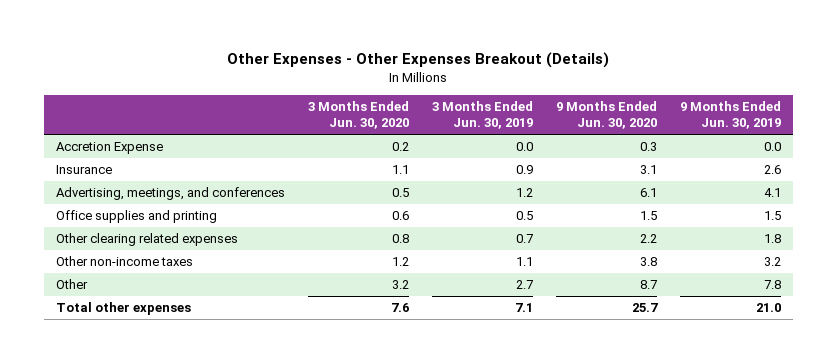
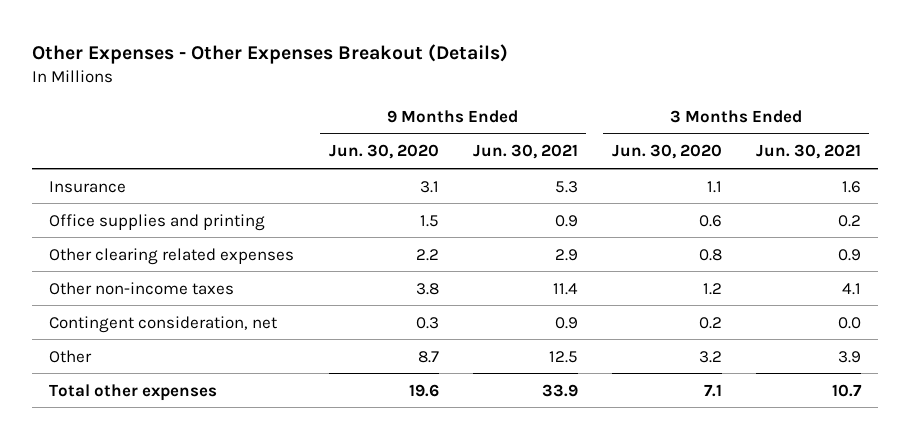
[431,101,533,130] 3 Months Ended Jun. 30, 2019 -> none
[680,101,782,130] 9 Months Ended Jun. 30, 2019 -> none
none -> [472,144,578,160] Jun. 30, 2021
none -> [755,144,861,160] Jun. 30, 2021
[55,142,163,155] Accretion Expense -> none
[55,187,285,201] Advertising, meetings, and conferences -> none
none -> [49,315,278,333] Contingent consideration, net
[390,303,409,313] 7.6 -> [703,383,722,397] 7.1
[631,303,658,313] 25.7 -> [408,383,439,397] 19.6

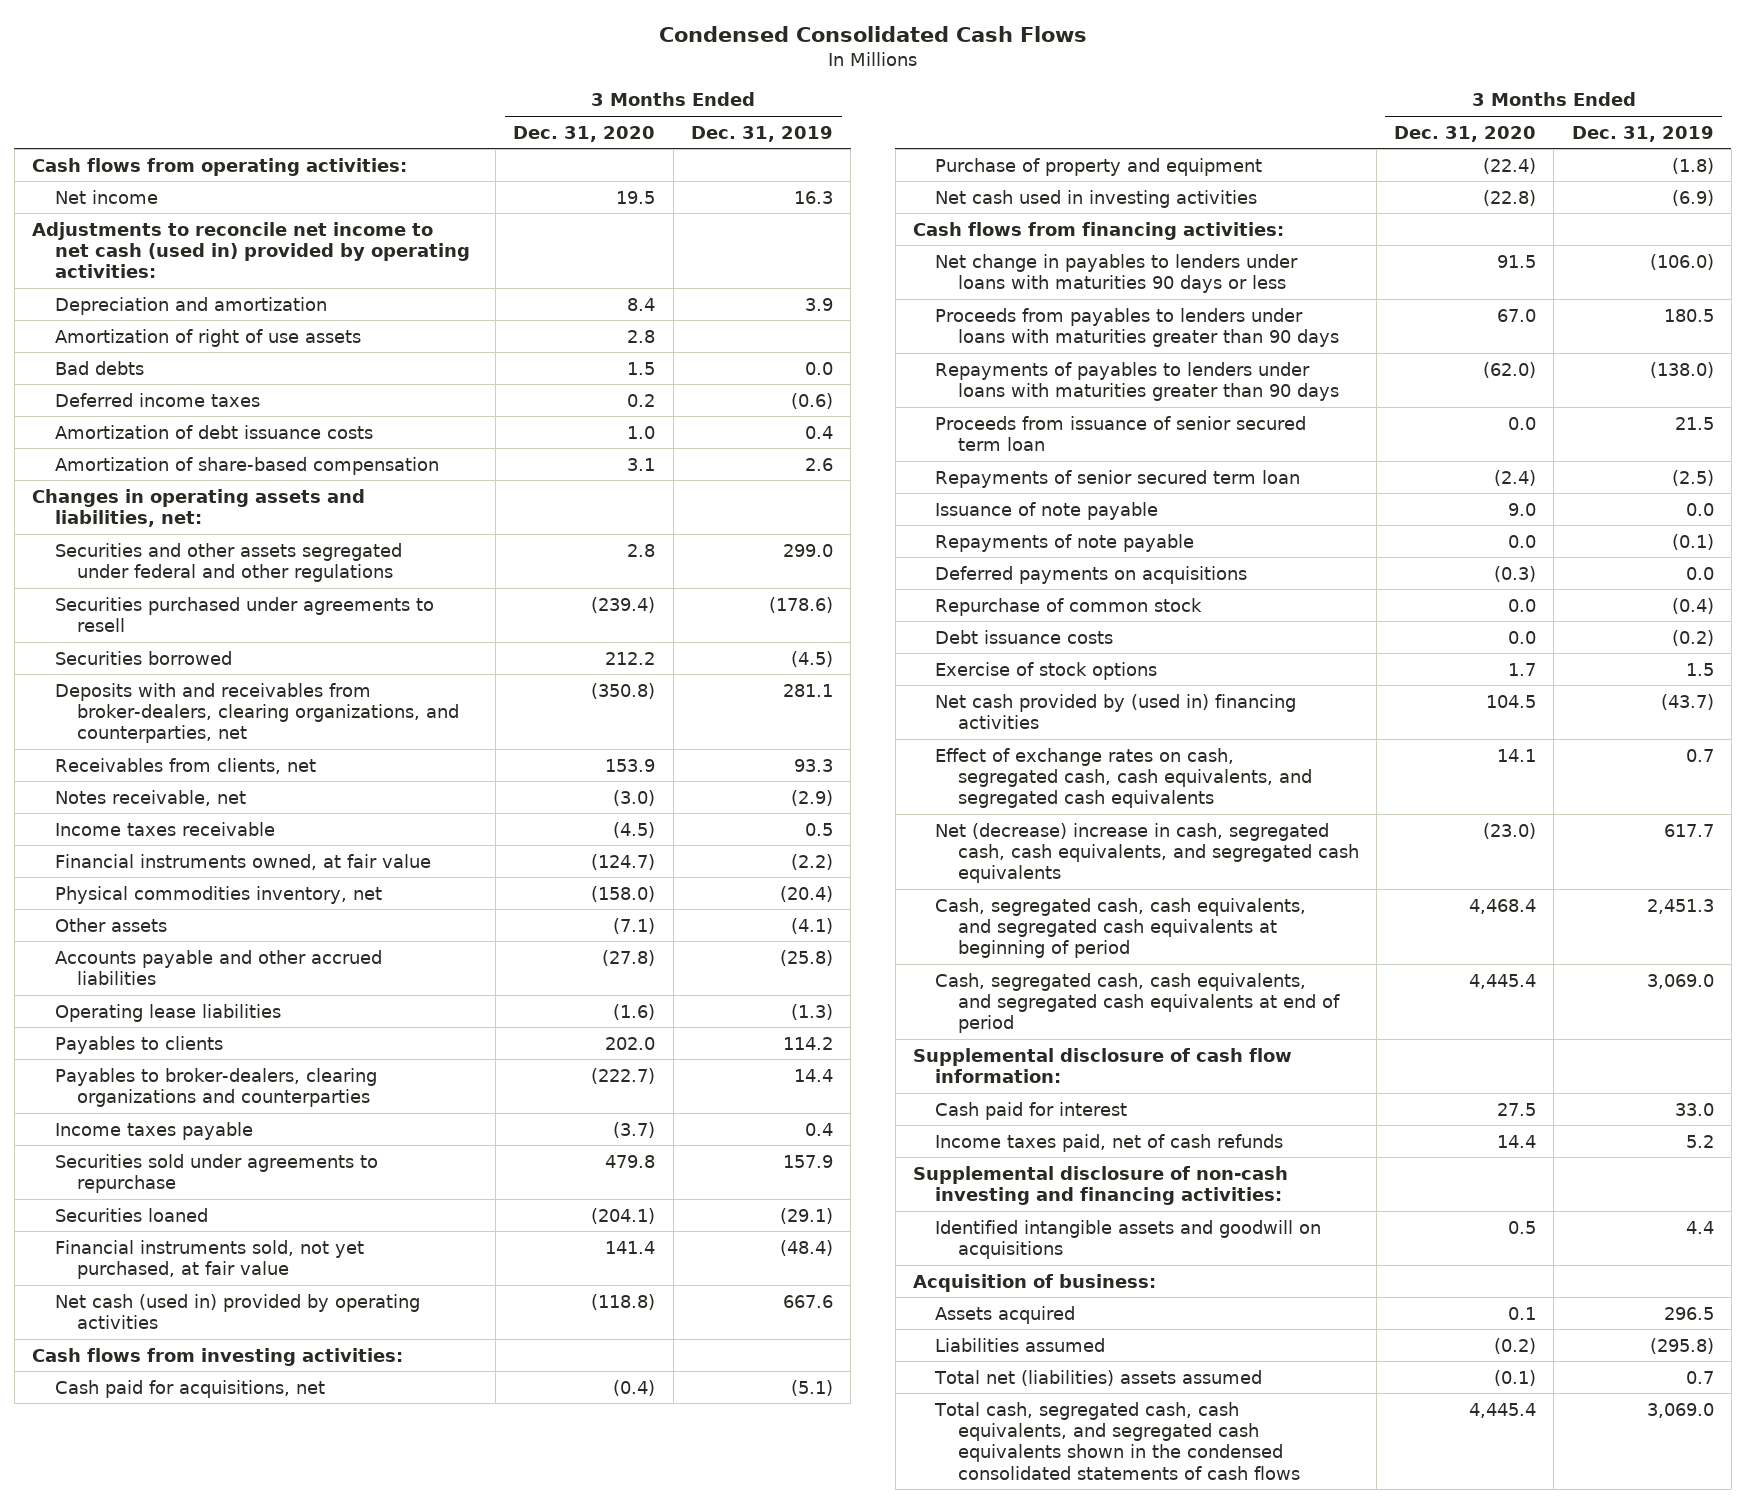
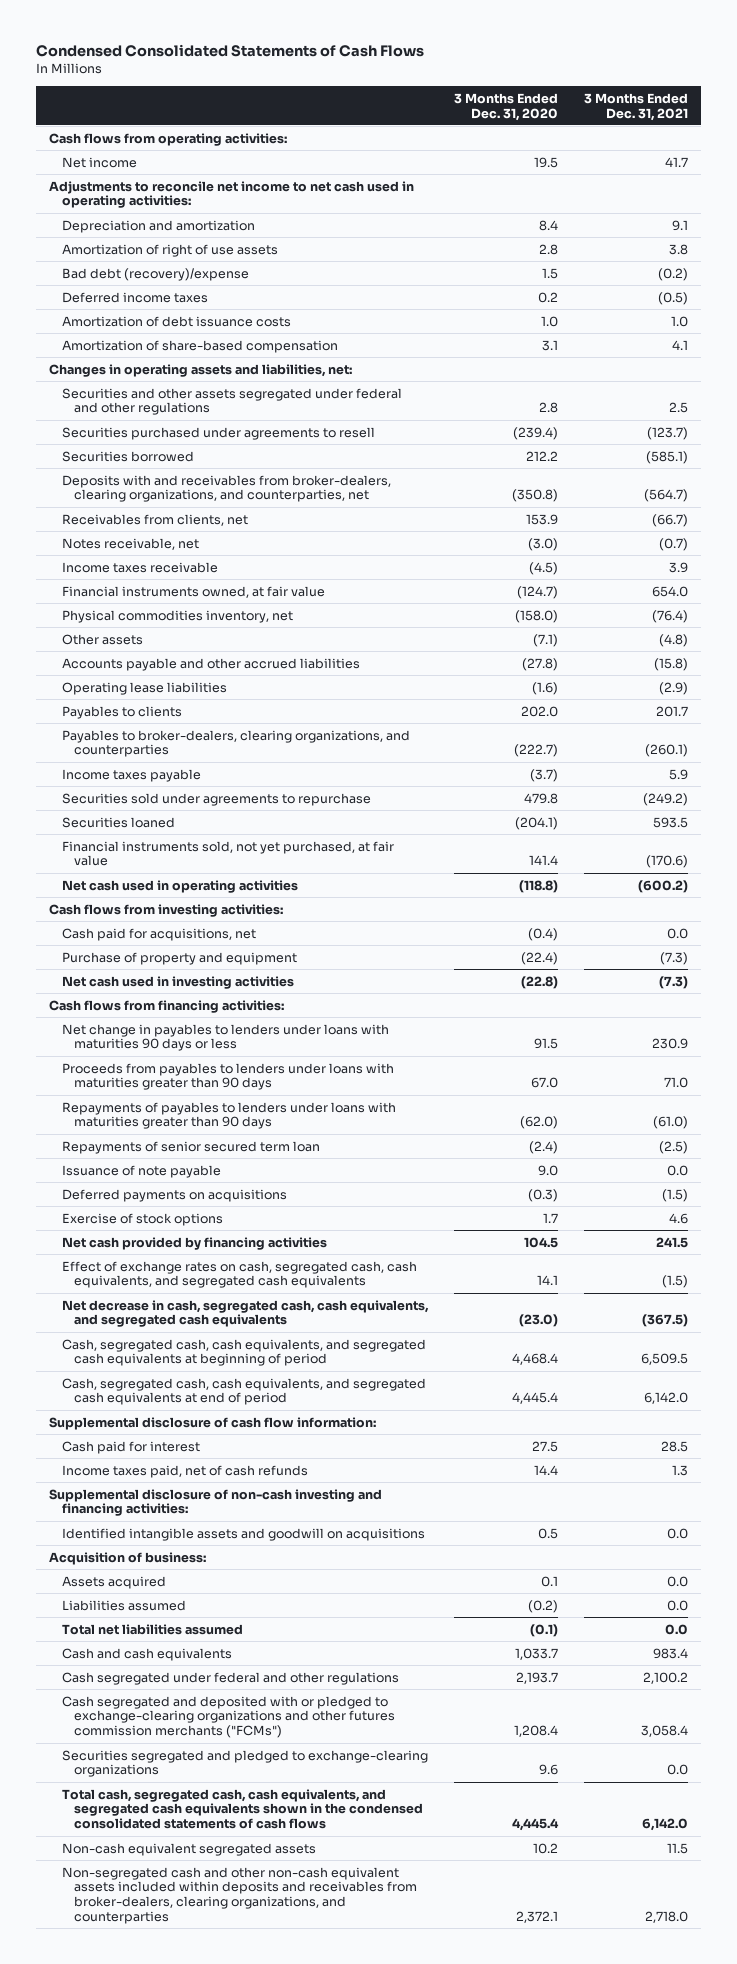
[658,25,1087,42] Condensed Consolidated Cash Flows -> [36,44,425,58] Condensed Consolidated Statements of Cash Flows
[690,125,833,142] Dec. 31, 2019 -> none
none -> [583,92,688,121] 3 Months Ended Dec. 31, 2021
[32,221,470,279] Adjustments to reconcile net income to net cash (used in) provided by operating activities: -> [49,180,415,209] Adjustments to reconcile net income to net cash used in operating activities:
[54,360,144,375] Bad debts -> [61,267,249,281] Bad debt (recovery)/expense
[54,1067,377,1108] Payables to broker-dealers, clearing organizations and counterparties -> [61,729,410,758] Payables to broker-dealers, clearing organizations, and counterparties
[54,1293,420,1330] Net cash (used in) provided by operating activities -> [61,879,298,893] Net cash used in operating activities
[935,415,1307,452] Proceeds from issuance of senior secured term loan -> none
[935,533,1195,552] Repayments of note payable -> none
[935,597,1203,616] Repurchase of common stock -> none
[935,629,1114,644] Debt issuance costs -> none
[935,693,1297,730] Net cash provided by (used in) financing activities -> [61,1236,327,1250] Net cash provided by financing activities
[935,822,1359,884] Net (decrease) increase in cash, segregated cash, cash equivalents, and segregated cash equivalents -> [61,1299,429,1328] Net decrease in cash, segregated cash, cash equivalents, and segregated cash equivalents
[934,1369,1263,1386] Total net (liabilities) assets assumed -> [61,1623,243,1635] Total net liabilities assumed
none -> [61,1647,232,1661] Cash and cash equivalents
none -> [61,1671,399,1685] Cash segregated under federal and other regulations
none -> [61,1695,396,1739] Cash segregated and deposited with or pledged to exchange-clearing organizations and other futures commission merchants ("FCMs")
none -> [61,1749,428,1778] Securities segregated and pledged to exchange-clearing organizations
none -> [61,1842,316,1856] Non-cash equivalent segregated assets
none -> [61,1866,418,1925] Non-segregated cash and other non-cash equivalent assets included within deposits and receivables from broker-dealers, clearing organizations, and counterparties

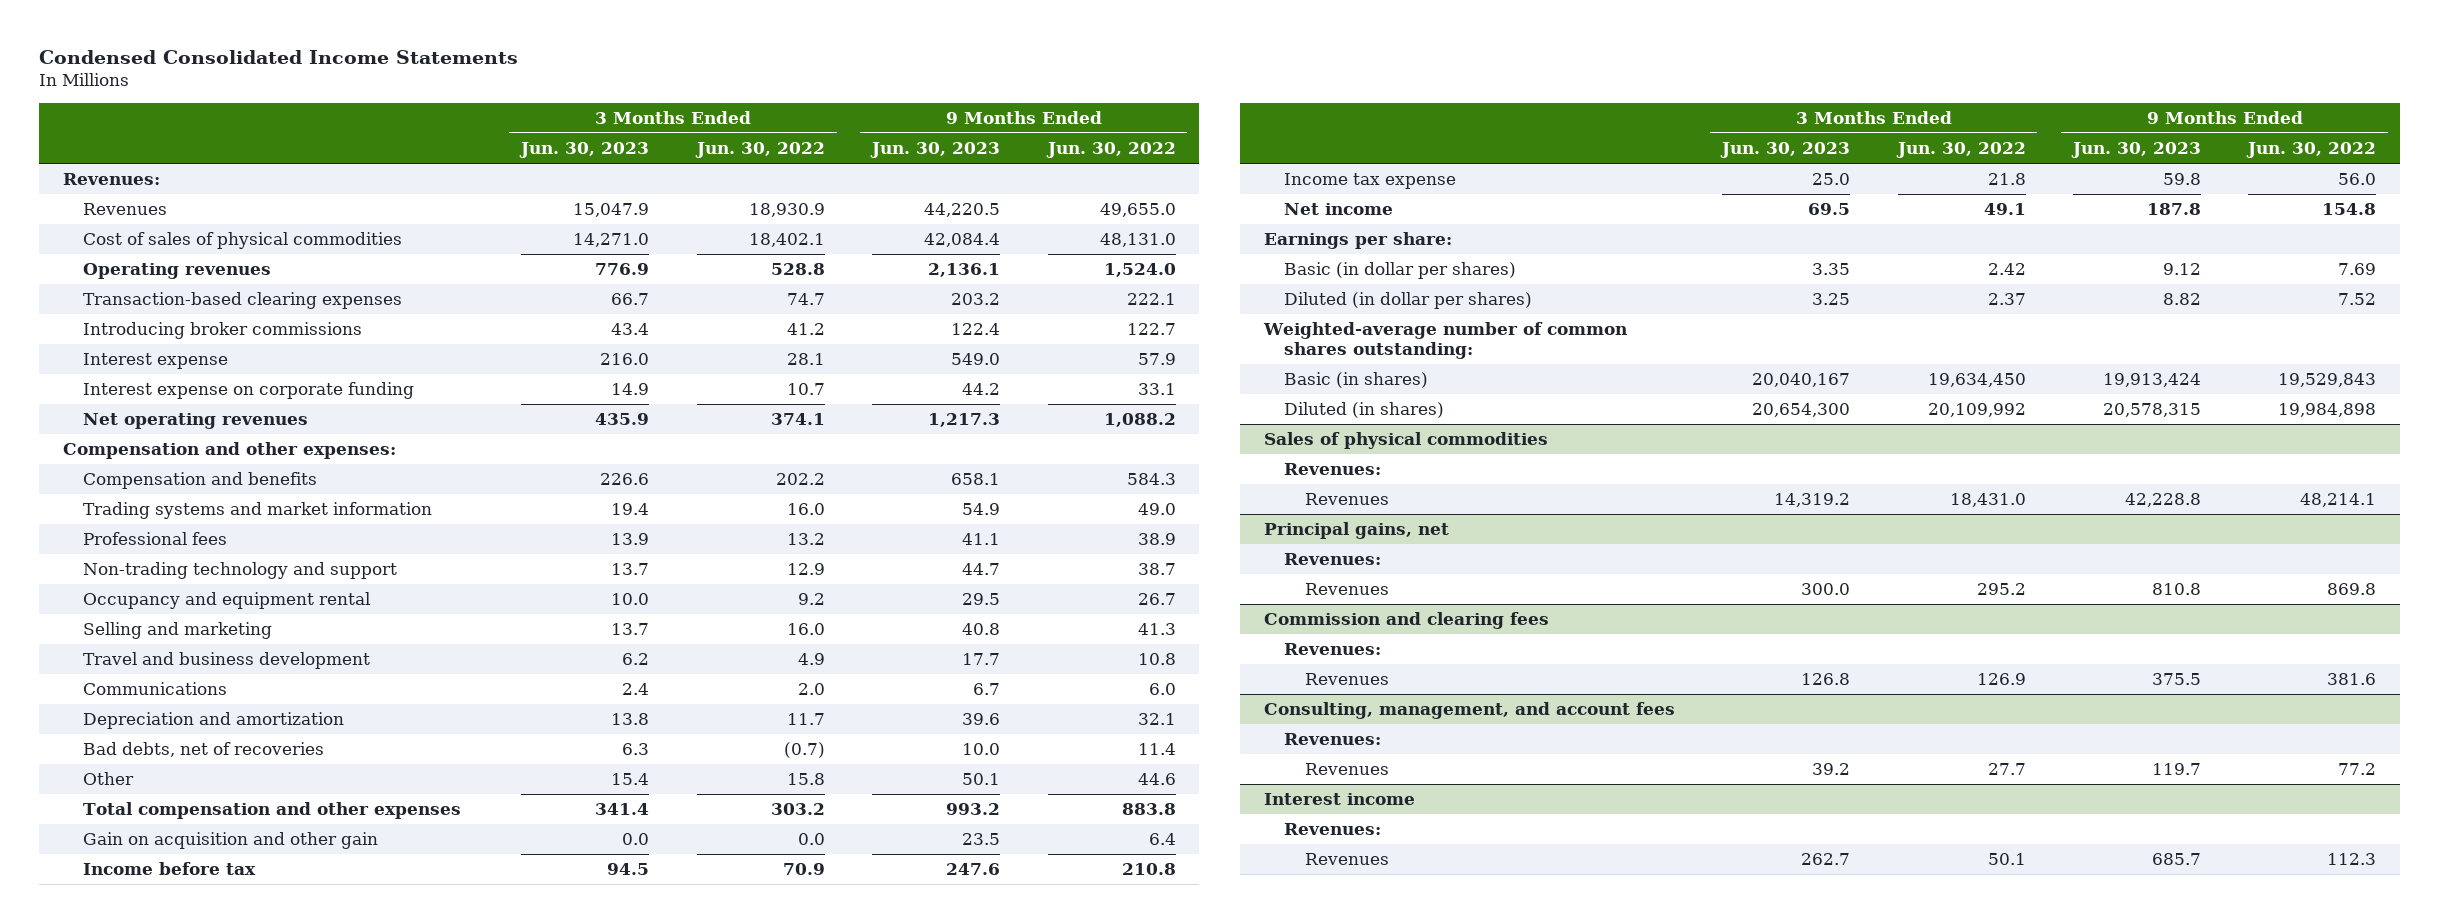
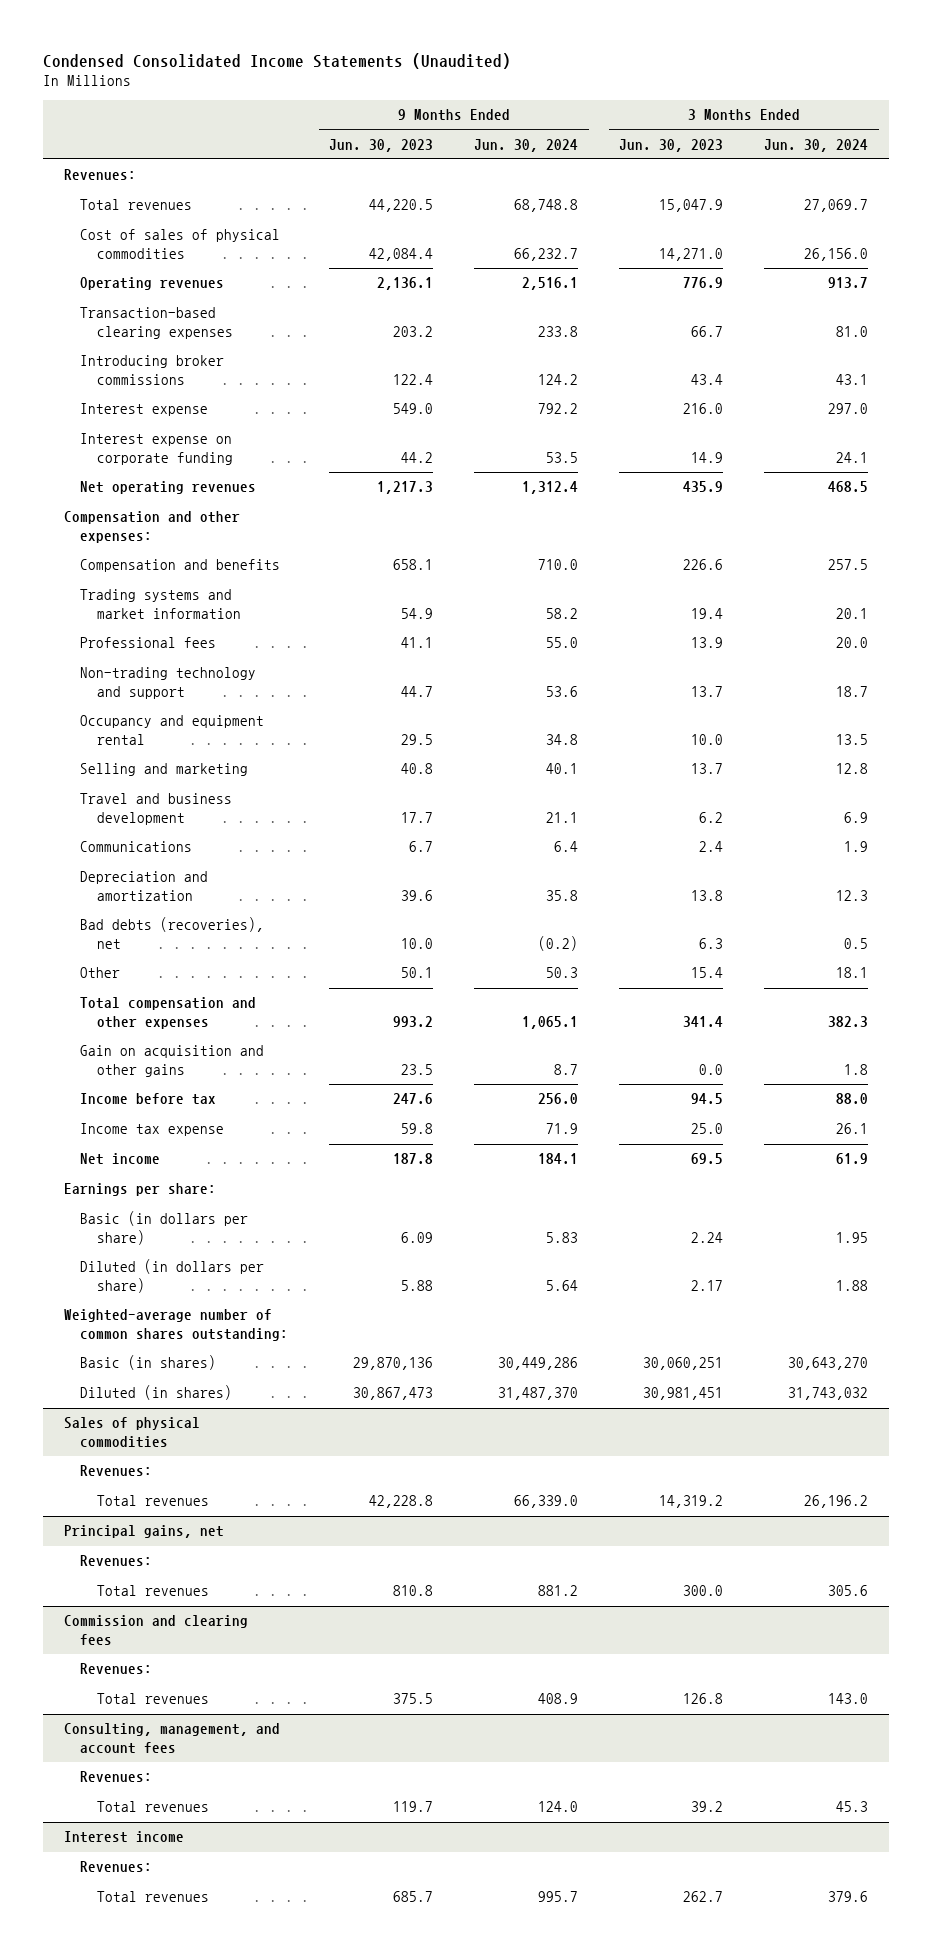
[39,50,519,65] Condensed Consolidated Income Statements -> [43,52,512,69] Condensed Consolidated Income Statements (Unaudited)
[694,141,825,158] Jun. 30, 2022 -> none
[1045,141,1176,158] Jun. 30, 2022 -> none
none -> [474,138,579,152] Jun. 30, 2024
none -> [764,138,869,152] Jun. 30, 2024
[83,203,168,216] Revenues -> [80,199,193,211] Total revenues
[83,742,325,758] Bad debts, net of recoveries -> [80,917,265,949] Bad debts (recoveries), net
[83,832,379,850] Gain on acquisition and other gain -> [80,1045,265,1077] Gain on acquisition and other gains
[1284,262,1517,280] Basic (in dollar per shares) -> [80,1211,249,1245] Basic (in dollars per share)
[1812,263,1851,276] 3.35 -> [691,1231,724,1243] 2.24
[2163,263,2202,276] 9.12 -> [401,1231,434,1243] 6.09
[1284,292,1533,310] Diluted (in dollar per shares) -> [80,1259,265,1293] Diluted (in dollars per share)
[1812,293,1851,306] 3.25 -> [691,1279,724,1291] 2.17
[2163,293,2202,306] 8.82 -> [401,1279,434,1291] 5.88
[1752,373,1851,388] 20,040,167 -> [643,1357,724,1371] 30,060,251
[2103,373,2202,388] 19,913,424 -> [353,1357,434,1371] 29,870,136
[1752,403,1851,418] 20,654,300 -> [643,1387,724,1401] 30,981,451
[2103,403,2202,418] 20,578,315 -> [353,1387,434,1401] 30,867,473
[1304,493,1389,506] Revenues -> [97,1495,210,1507] Total revenues
[1304,583,1389,596] Revenues -> [97,1585,210,1597] Total revenues
[1304,673,1389,686] Revenues -> [97,1693,210,1705] Total revenues
[1304,763,1389,776] Revenues -> [97,1801,210,1813] Total revenues
[1304,853,1389,866] Revenues -> [97,1891,210,1903] Total revenues

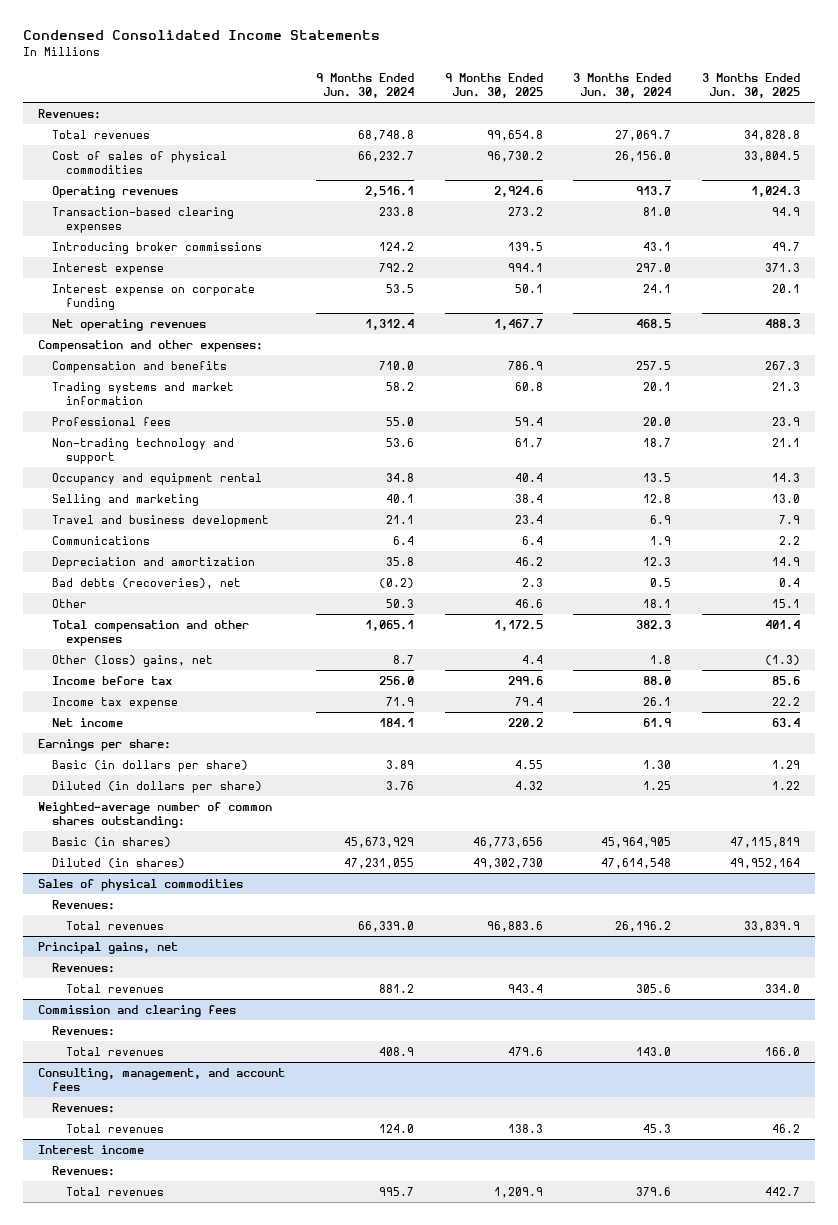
[43,52,512,69] Condensed Consolidated Income Statements (Unaudited) -> [22,30,380,41] Condensed Consolidated Income Statements
[329,138,434,152] Jun. 30, 2023 -> none
[619,138,724,152] Jun. 30, 2023 -> none
none -> [444,72,543,98] 9 Months Ended Jun. 30, 2025
none -> [701,72,800,98] 3 Months Ended Jun. 30, 2025
[80,1045,265,1077] Gain on acquisition and other gains -> [52,654,214,667] Other (loss) gains, net
[546,1231,579,1243] 5.83 -> [385,759,414,769] 3.89
[836,1231,869,1243] 1.95 -> [643,759,672,769] 1.30
[546,1279,579,1291] 5.64 -> [385,780,414,790] 3.76
[836,1279,869,1291] 1.88 -> [643,780,672,790] 1.25
[498,1357,579,1371] 30,449,286 -> [343,836,414,848] 45,673,929
[788,1357,869,1371] 30,643,270 -> [601,836,672,848] 45,964,905
[498,1387,579,1401] 31,487,370 -> [343,857,414,869] 47,231,055
[788,1387,869,1401] 31,743,032 -> [601,857,672,869] 47,614,548

